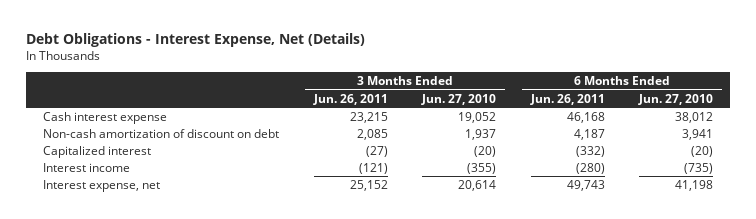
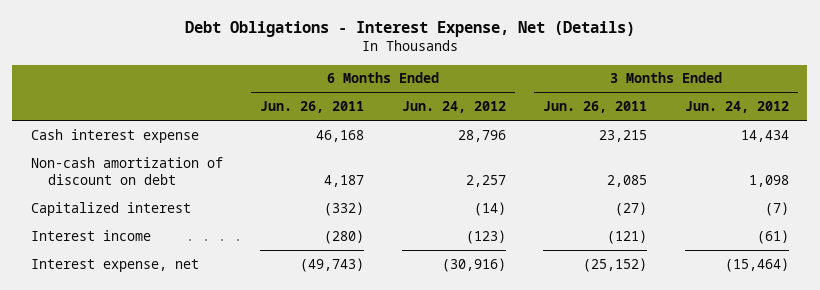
[421,93,497,105] Jun. 27, 2010 -> none
[638,93,714,105] Jun. 27, 2010 -> none
none -> [401,101,506,114] Jun. 24, 2012
none -> [684,101,789,114] Jun. 24, 2012
[349,179,388,191] 25,152 -> [583,257,648,272] (25,152)
[566,179,605,191] 49,743 -> [300,257,365,272] (49,743)

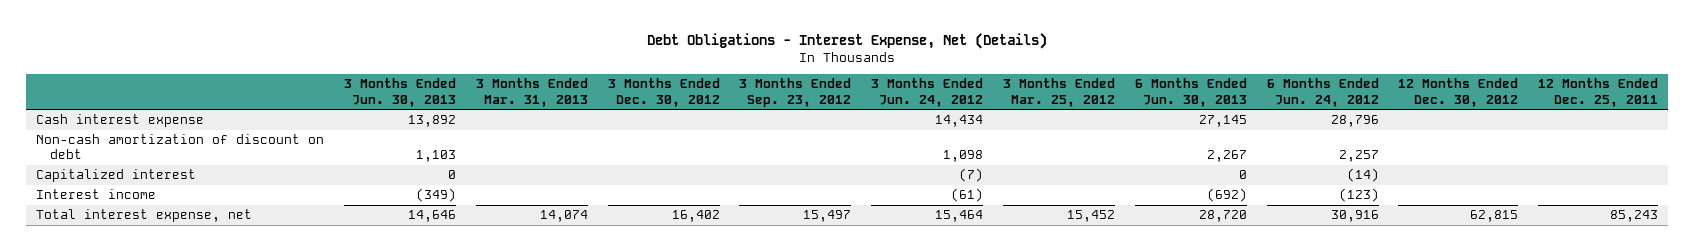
[260,101,365,114] Jun. 26, 2011 -> none
[543,101,648,114] Jun. 26, 2011 -> none
none -> [344,78,457,107] 3 Months Ended Jun. 30, 2013
none -> [475,78,588,107] 3 Months Ended Mar. 31, 2013
none -> [607,78,720,107] 3 Months Ended Dec. 30, 2012
none -> [739,78,852,107] 3 Months Ended Sep. 23, 2012
none -> [1003,78,1116,107] 3 Months Ended Mar. 25, 2012
none -> [1134,78,1247,107] 6 Months Ended Jun. 30, 2013
none -> [1398,78,1519,107] 12 Months Ended Dec. 30, 2012
none -> [1538,78,1659,107] 12 Months Ended Dec. 25, 2011
[30,258,199,272] Interest expense, net -> [36,209,253,223] Total interest expense, net
[441,257,506,272] (30,916) -> [1330,210,1379,223] 30,916
[724,257,789,272] (15,464) -> [935,210,984,223] 15,464

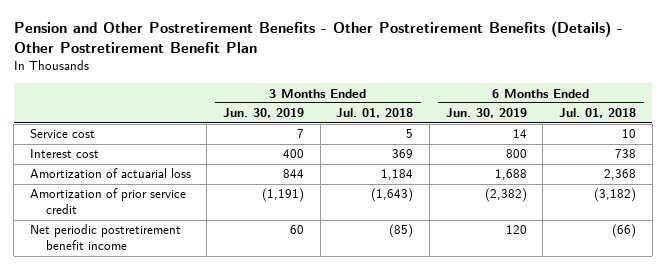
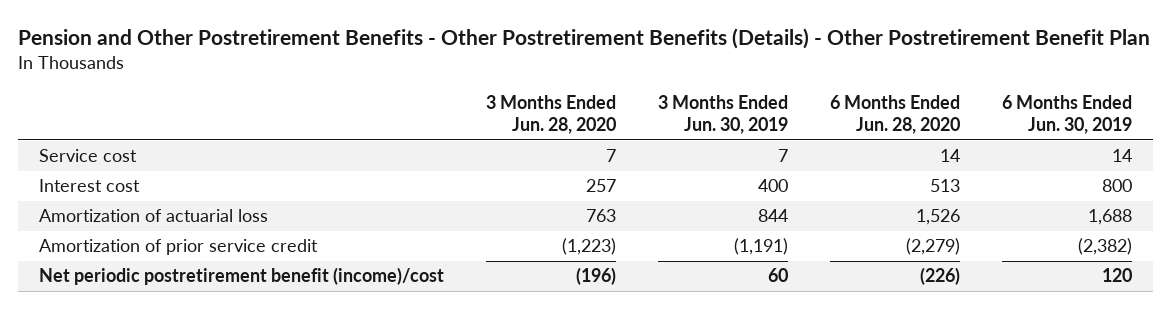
[336,108,414,119] Jul. 01, 2018 -> none
[559,108,637,119] Jul. 01, 2018 -> none
none -> [485,94,616,135] 3 Months Ended Jun. 28, 2020
none -> [829,94,960,135] 6 Months Ended Jun. 28, 2020
[29,224,181,251] Net periodic postretirement benefit income -> [38,267,444,286] Net periodic postretirement benefit (income)/cost

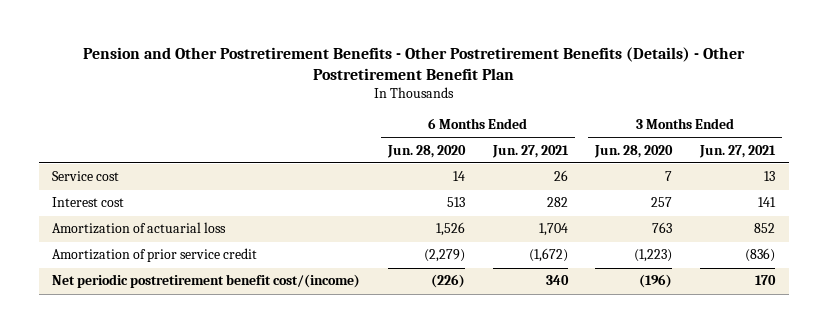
[657,94,788,135] 3 Months Ended Jun. 30, 2019 -> none
[1001,94,1132,135] 6 Months Ended Jun. 30, 2019 -> none
none -> [491,144,569,158] Jun. 27, 2021
none -> [699,144,777,158] Jun. 27, 2021
[38,267,444,286] Net periodic postretirement benefit (income)/cost -> [52,274,361,289] Net periodic postretirement benefit cost/(income)

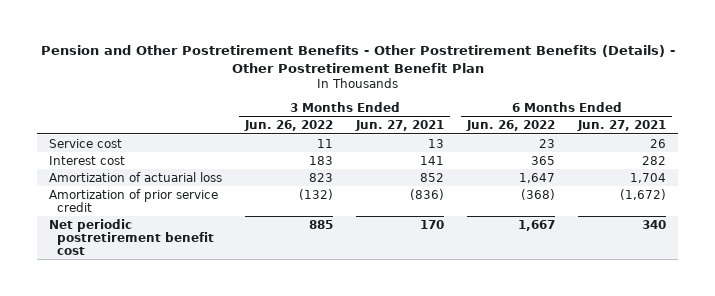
[387,144,467,158] Jun. 28, 2020 -> none
[594,144,674,158] Jun. 28, 2020 -> none
none -> [244,120,334,132] Jun. 26, 2022
none -> [466,120,556,132] Jun. 26, 2022
[52,274,361,289] Net periodic postretirement benefit cost/(income) -> [49,218,215,255] Net periodic postretirement benefit cost

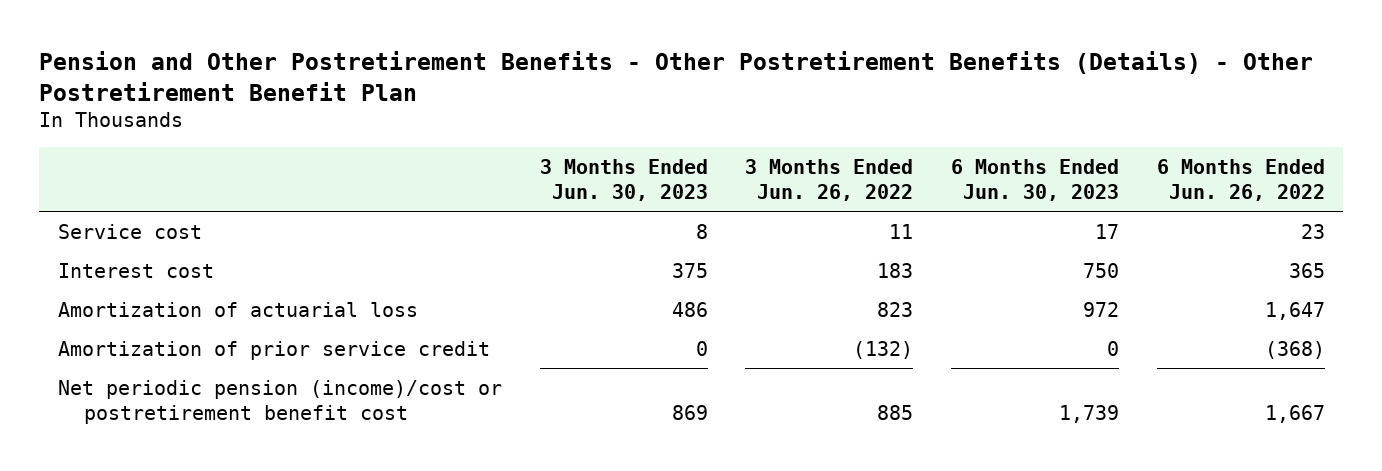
[355,120,445,132] Jun. 27, 2021 -> none
[577,120,667,132] Jun. 27, 2021 -> none
none -> [539,158,708,201] 3 Months Ended Jun. 30, 2023
none -> [950,158,1119,201] 6 Months Ended Jun. 30, 2023
[49,218,215,255] Net periodic postretirement benefit cost -> [57,379,502,424] Net periodic pension (income)/cost or postretirement benefit cost

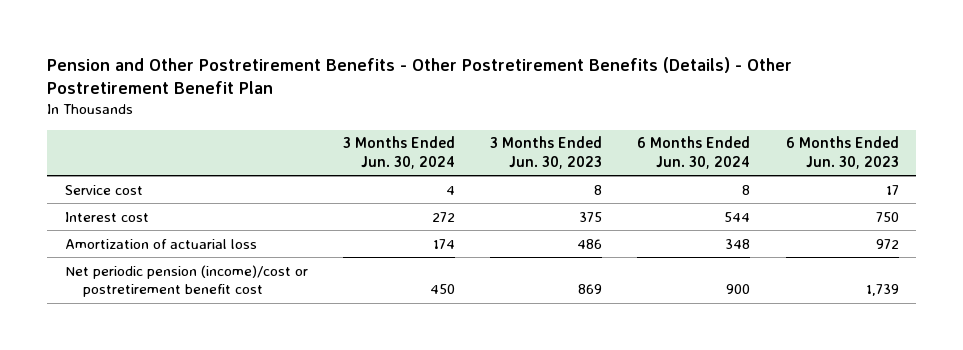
[745,158,914,201] 3 Months Ended Jun. 26, 2022 -> none
[1156,158,1325,201] 6 Months Ended Jun. 26, 2022 -> none
none -> [342,136,455,169] 3 Months Ended Jun. 30, 2024
none -> [637,136,751,169] 6 Months Ended Jun. 30, 2024
[57,340,490,360] Amortization of prior service credit -> none

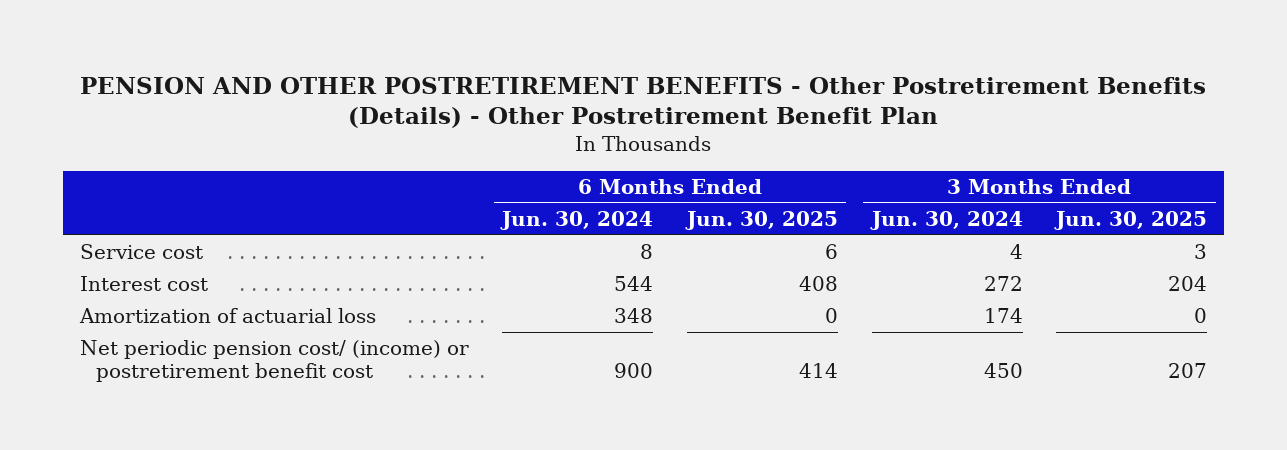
[47,56,793,95] Pension and Other Postretirement Benefits - Other Postretirement Benefits (Details) - Other Postretirement Benefit Plan -> [80,76,1207,129] PENSION AND OTHER POSTRETIREMENT BENEFITS - Other Postretirement Benefits (Details) - Other Postretirement Benefit Plan
[490,136,603,169] 3 Months Ended Jun. 30, 2023 -> none
[785,136,899,169] 6 Months Ended Jun. 30, 2023 -> none
none -> [684,210,838,230] Jun. 30, 2025
none -> [1054,210,1208,230] Jun. 30, 2025
[64,264,308,298] Net periodic pension (income)/cost or postretirement benefit cost -> [79,340,469,383] Net periodic pension cost/ (income) or postretirement benefit cost

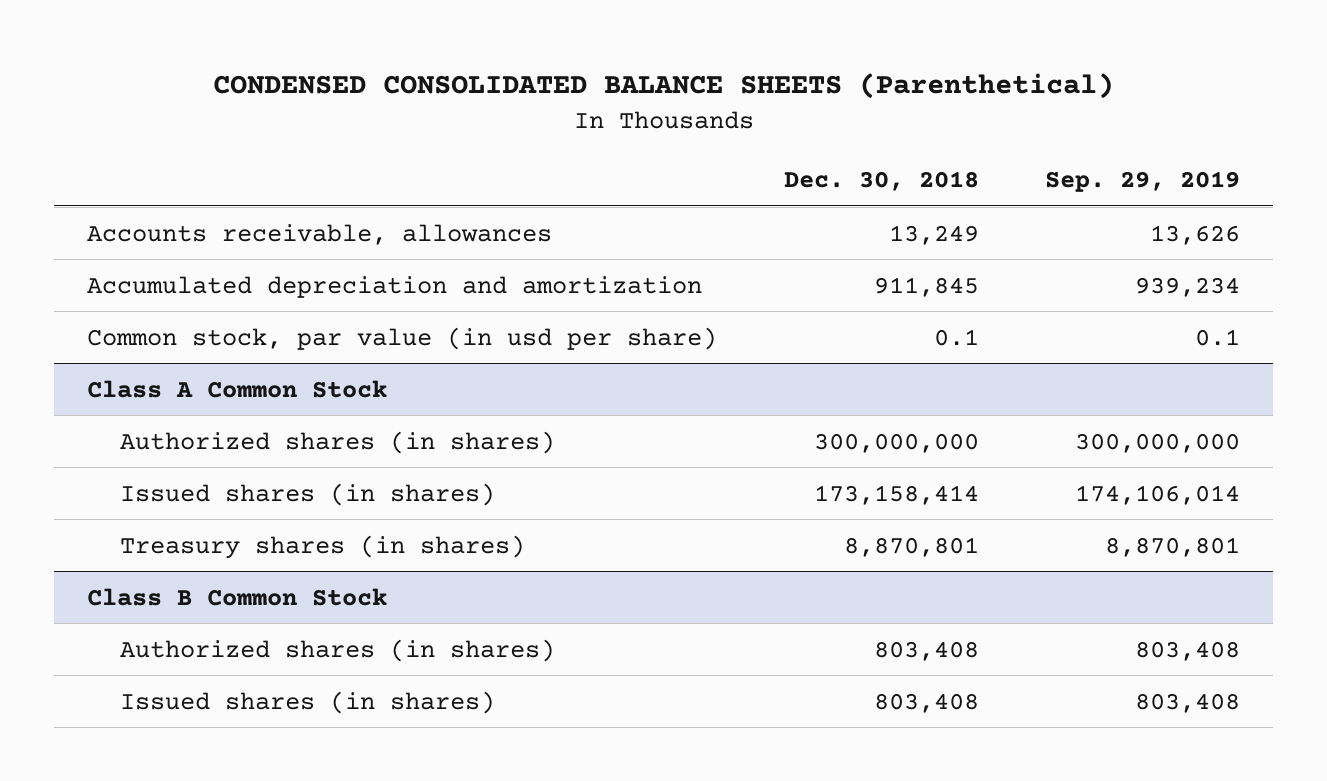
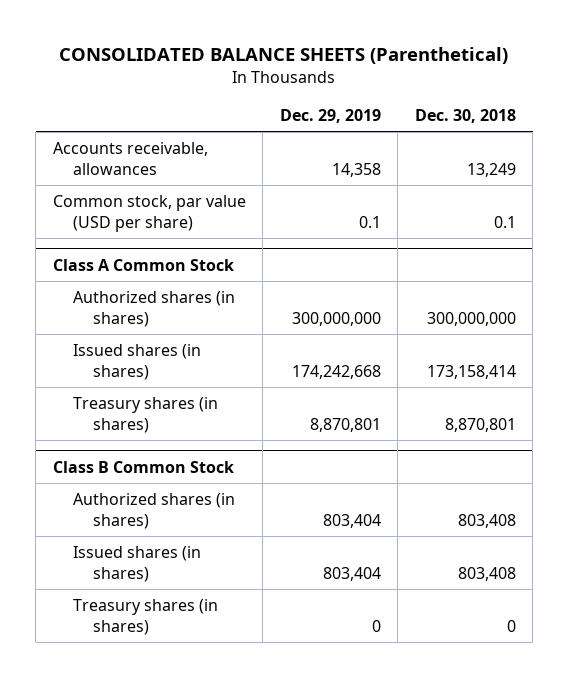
[212,73,1114,100] CONDENSED CONSOLIDATED BALANCE SHEETS (Parenthetical) -> [59,46,509,64] CONSOLIDATED BALANCE SHEETS (Parenthetical)
[1044,170,1240,192] Sep. 29, 2019 -> none
none -> [279,108,381,123] Dec. 29, 2019
[87,275,703,298] Accumulated depreciation and amortization -> none
[87,326,718,350] Common stock, par value (in usd per share) -> [52,195,246,232] Common stock, par value (USD per share)
none -> [73,599,219,635] Treasury shares (in shares)

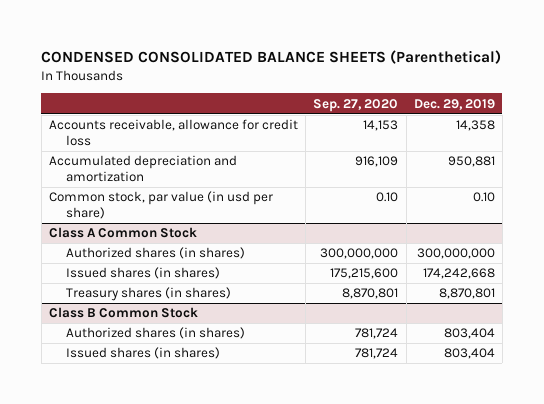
[59,46,509,64] CONSOLIDATED BALANCE SHEETS (Parenthetical) -> [41,50,502,65] CONDENSED CONSOLIDATED BALANCE SHEETS (Parenthetical)
[414,108,516,123] Dec. 30, 2018 -> none
none -> [313,98,399,112] Sep. 27, 2020
[52,142,208,175] Accounts receivable, allowances -> [49,119,299,147] Accounts receivable, allowance for credit loss
none -> [49,155,238,183] Accumulated depreciation and amortization
[52,195,246,232] Common stock, par value (USD per share) -> [49,191,274,220] Common stock, par value (in usd per share)
[358,215,381,228] 0.1 -> [472,192,495,203] 0.10
[73,599,219,635] Treasury shares (in shares) -> none

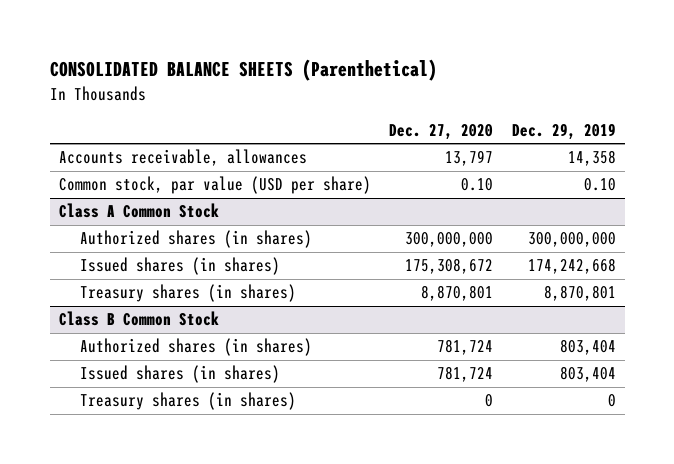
[41,50,502,65] CONDENSED CONSOLIDATED BALANCE SHEETS (Parenthetical) -> [49,59,437,82] CONSOLIDATED BALANCE SHEETS (Parenthetical)
[313,98,399,112] Sep. 27, 2020 -> none
none -> [389,124,494,141] Dec. 27, 2020
[49,155,238,183] Accumulated depreciation and amortization -> none
[49,119,299,147] Accounts receivable, allowance for credit loss -> [58,149,307,167] Accounts receivable, allowances
[49,191,274,220] Common stock, par value (in usd per share) -> [58,176,371,195] Common stock, par value (USD per share)
none -> [80,392,297,411] Treasury shares (in shares)

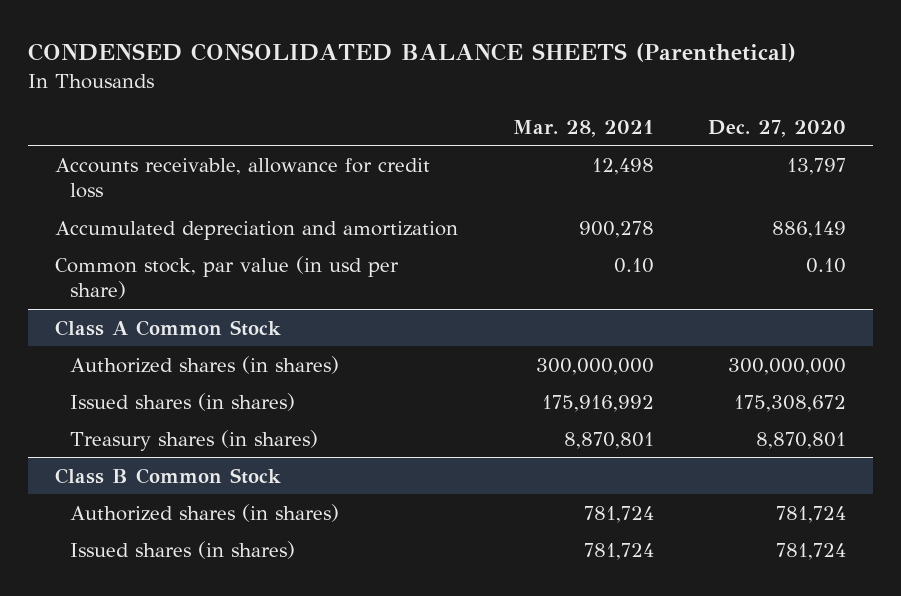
[49,59,437,82] CONSOLIDATED BALANCE SHEETS (Parenthetical) -> [28,43,797,63] CONDENSED CONSOLIDATED BALANCE SHEETS (Parenthetical)
[511,123,616,141] Dec. 29, 2019 -> none
none -> [512,119,654,137] Mar. 28, 2021
[58,149,307,167] Accounts receivable, allowances -> [55,157,431,199] Accounts receivable, allowance for credit loss
none -> [55,220,459,240] Accumulated depreciation and amortization
[58,176,371,195] Common stock, par value (USD per share) -> [55,255,400,300] Common stock, par value (in usd per share)
[80,392,297,411] Treasury shares (in shares) -> none

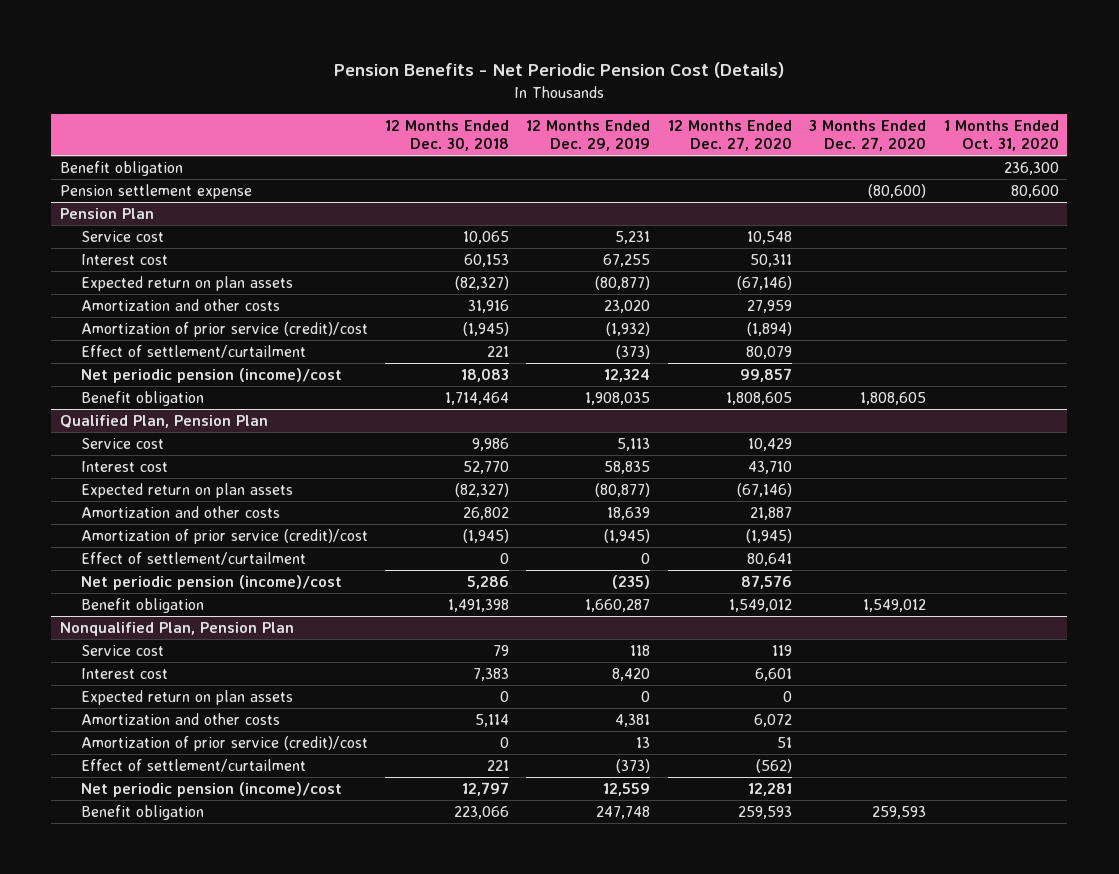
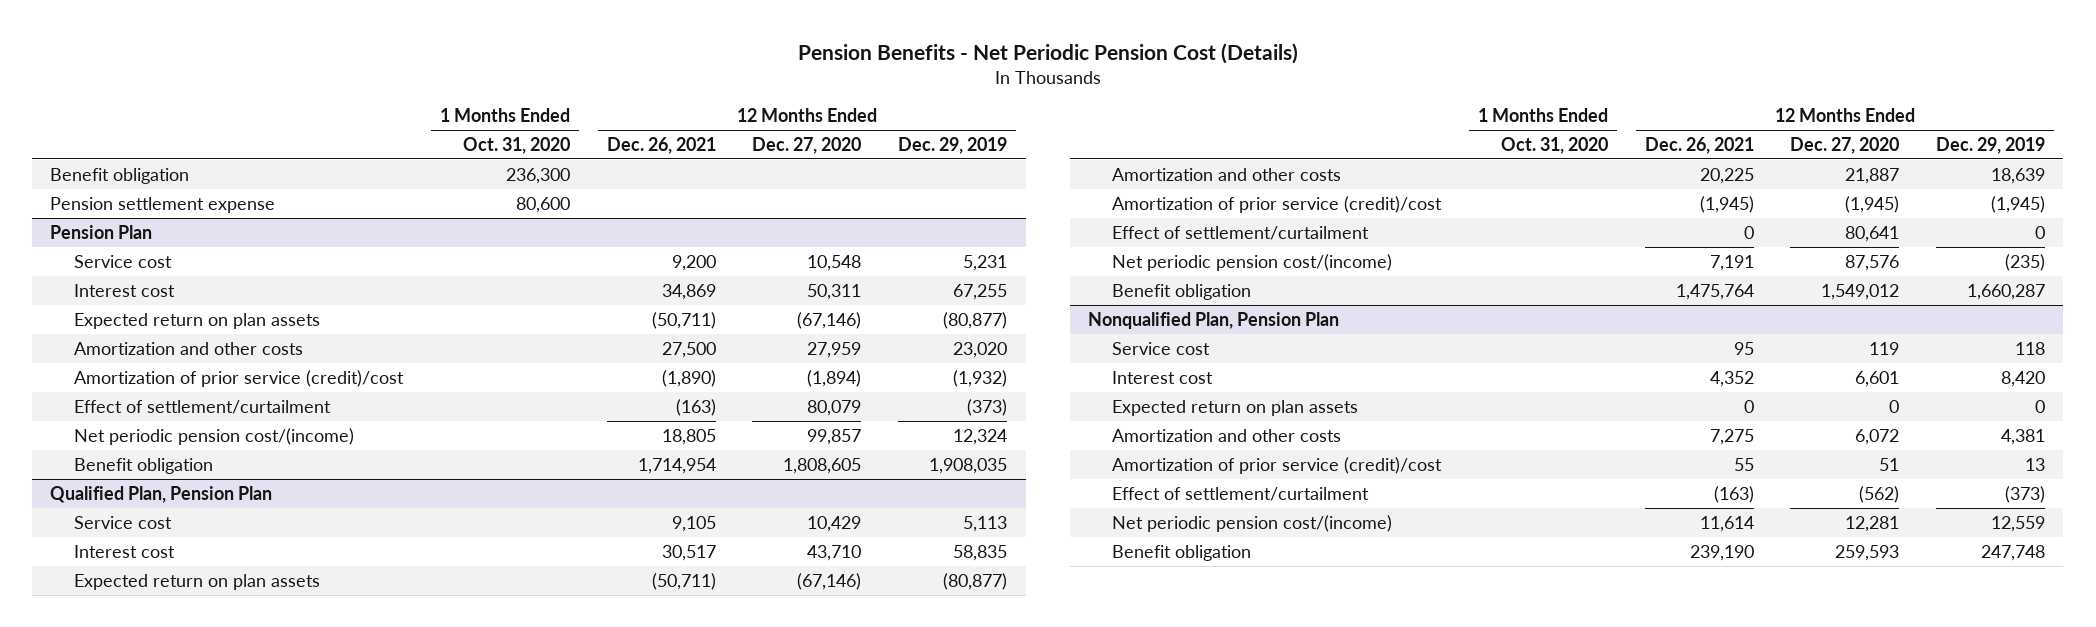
[385,119,510,152] 12 Months Ended Dec. 30, 2018 -> none
[809,119,927,152] 3 Months Ended Dec. 27, 2020 -> none
none -> [606,136,716,154] Dec. 26, 2021
[80,367,342,383] Net periodic pension (income)/cost -> [74,427,355,445] Net periodic pension cost/(income)
[80,574,342,590] Net periodic pension (income)/cost -> [1112,253,1393,271] Net periodic pension cost/(income)
[80,781,342,797] Net periodic pension (income)/cost -> [1112,514,1393,532] Net periodic pension cost/(income)

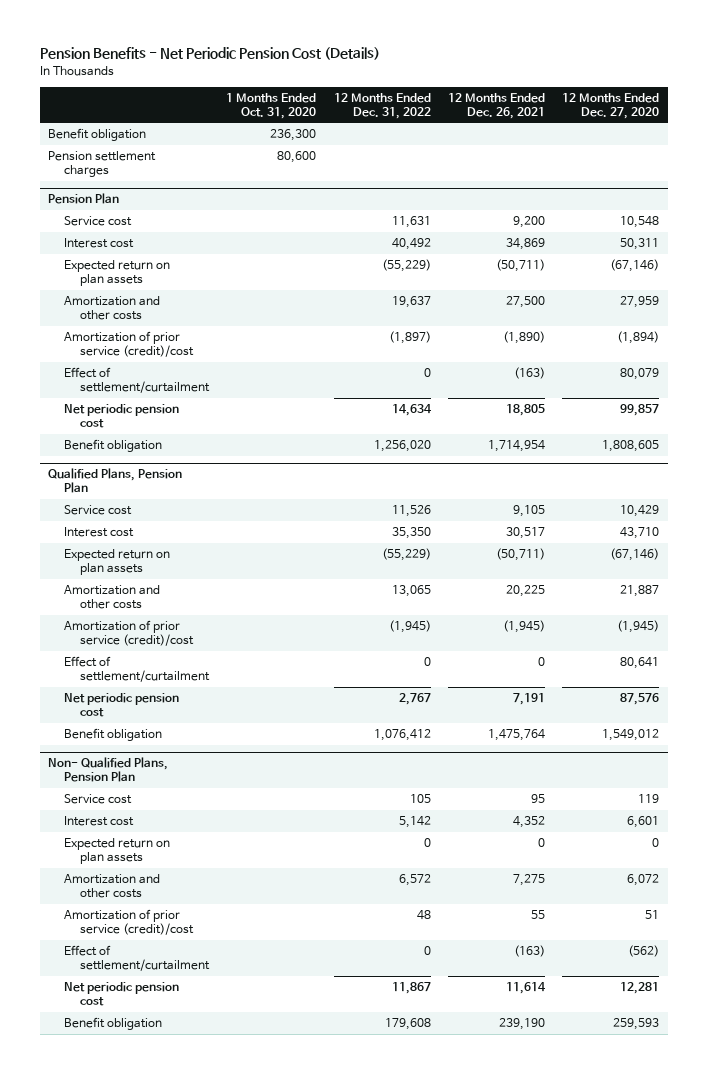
[898,136,1008,154] Dec. 29, 2019 -> none
none -> [333,92,431,119] 12 Months Ended Dec. 31, 2022
[50,196,276,213] Pension settlement expense -> [48,151,157,178] Pension settlement charges
[74,427,355,445] Net periodic pension cost/(income) -> [64,404,180,429] Net periodic pension cost
[50,485,273,503] Qualified Plan, Pension Plan -> [48,468,183,494] Qualified Plans, Pension Plan
[1112,253,1393,271] Net periodic pension cost/(income) -> [64,693,180,718] Net periodic pension cost
[1088,311,1340,329] Nonqualified Plan, Pension Plan -> none
none -> [48,757,169,783] Non- Qualified Plans, Pension Plan
[1112,514,1393,532] Net periodic pension cost/(income) -> [64,982,180,1007] Net periodic pension cost

